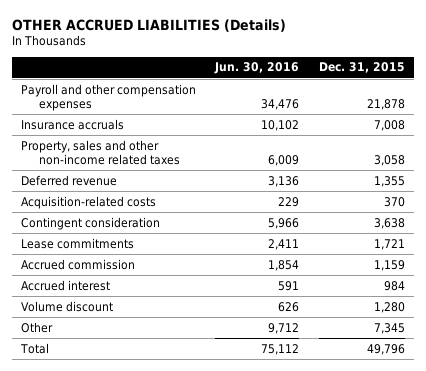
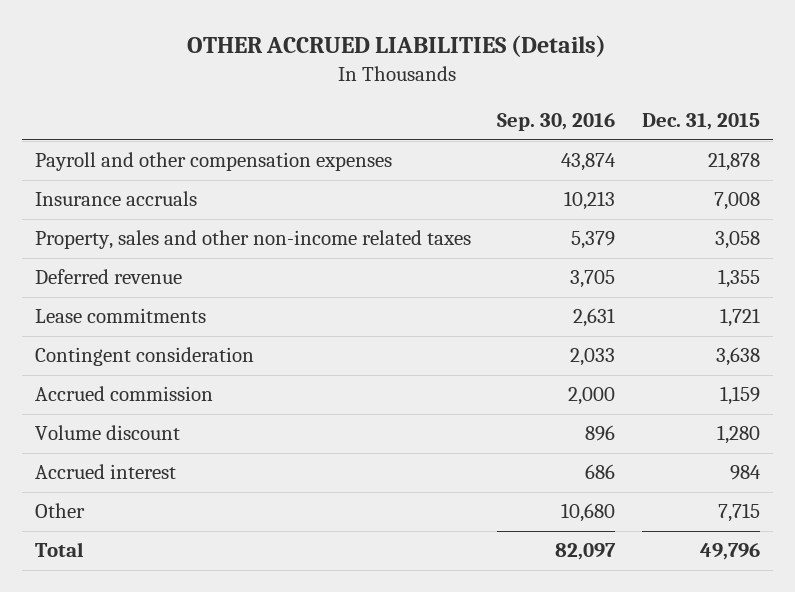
[214,62,300,75] Jun. 30, 2016 -> none
none -> [497,113,616,132] Sep. 30, 2016
[21,195,157,209] Acquisition-related costs -> none
[21,216,161,230] Contingent consideration -> [34,347,254,367] Contingent consideration
[21,279,111,291] Accrued interest -> [34,464,176,480] Accrued interest
[373,322,405,334] 7,345 -> [717,503,760,523] 7,715

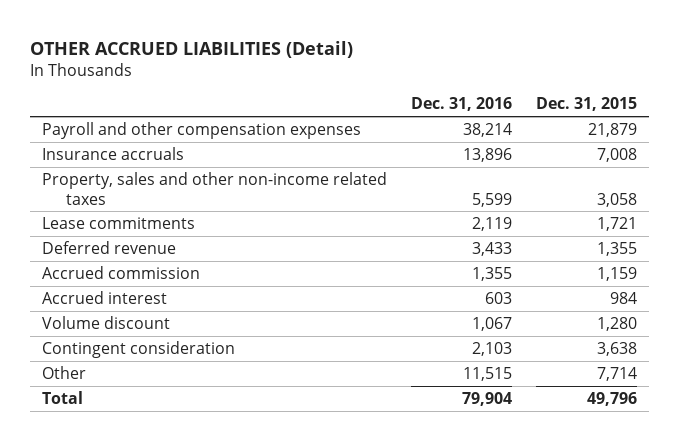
[187,35,607,58] OTHER ACCRUED LIABILITIES (Details) -> [30,40,354,58] OTHER ACCRUED LIABILITIES (Detail)
[497,113,616,132] Sep. 30, 2016 -> none
none -> [411,97,513,112] Dec. 31, 2016
[707,152,760,172] 21,878 -> [587,122,637,137] 21,879
[34,269,182,285] Deferred revenue -> [42,240,177,254] Deferred revenue
[34,425,180,441] Volume discount -> [42,315,171,329] Volume discount
[34,347,254,367] Contingent consideration -> [42,340,236,358] Contingent consideration
[717,503,760,523] 7,715 -> [596,366,637,381] 7,714

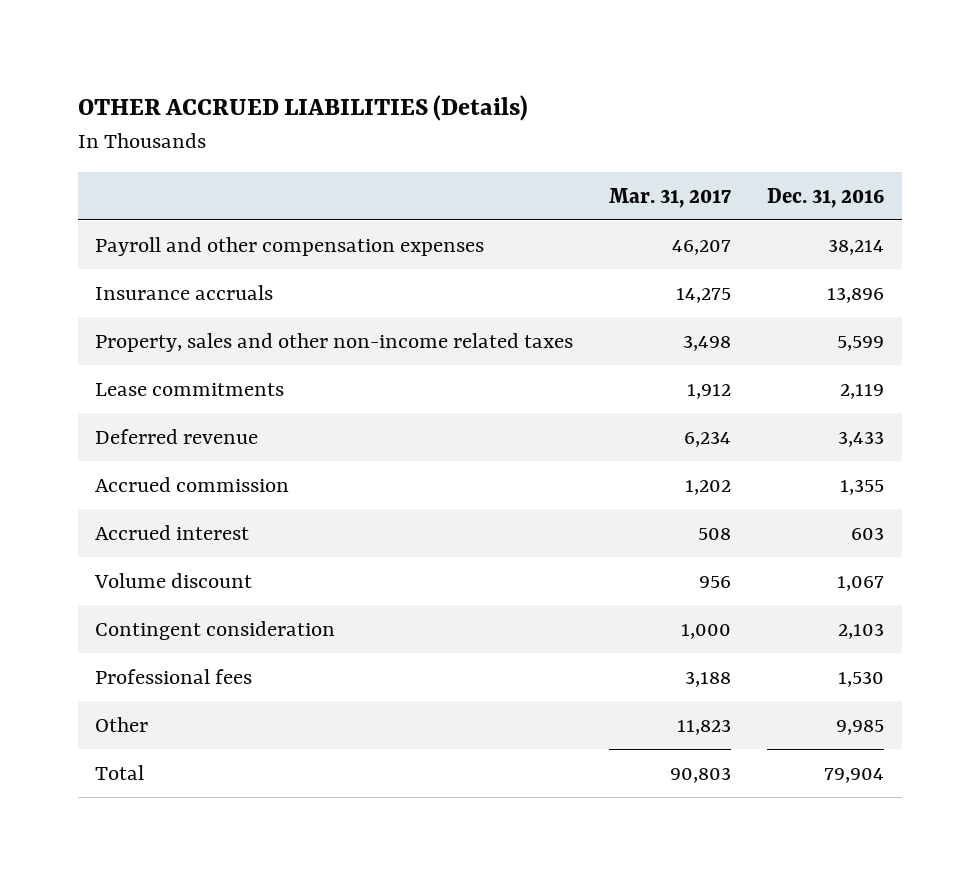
[30,40,354,58] OTHER ACCRUED LIABILITIES (Detail) -> [77,95,528,122] OTHER ACCRUED LIABILITIES (Details)
[535,97,637,112] Dec. 31, 2015 -> none
none -> [609,187,732,208] Mar. 31, 2017
none -> [95,668,253,684] Professional fees
[463,366,513,381] 11,515 -> [836,719,885,735] 9,985

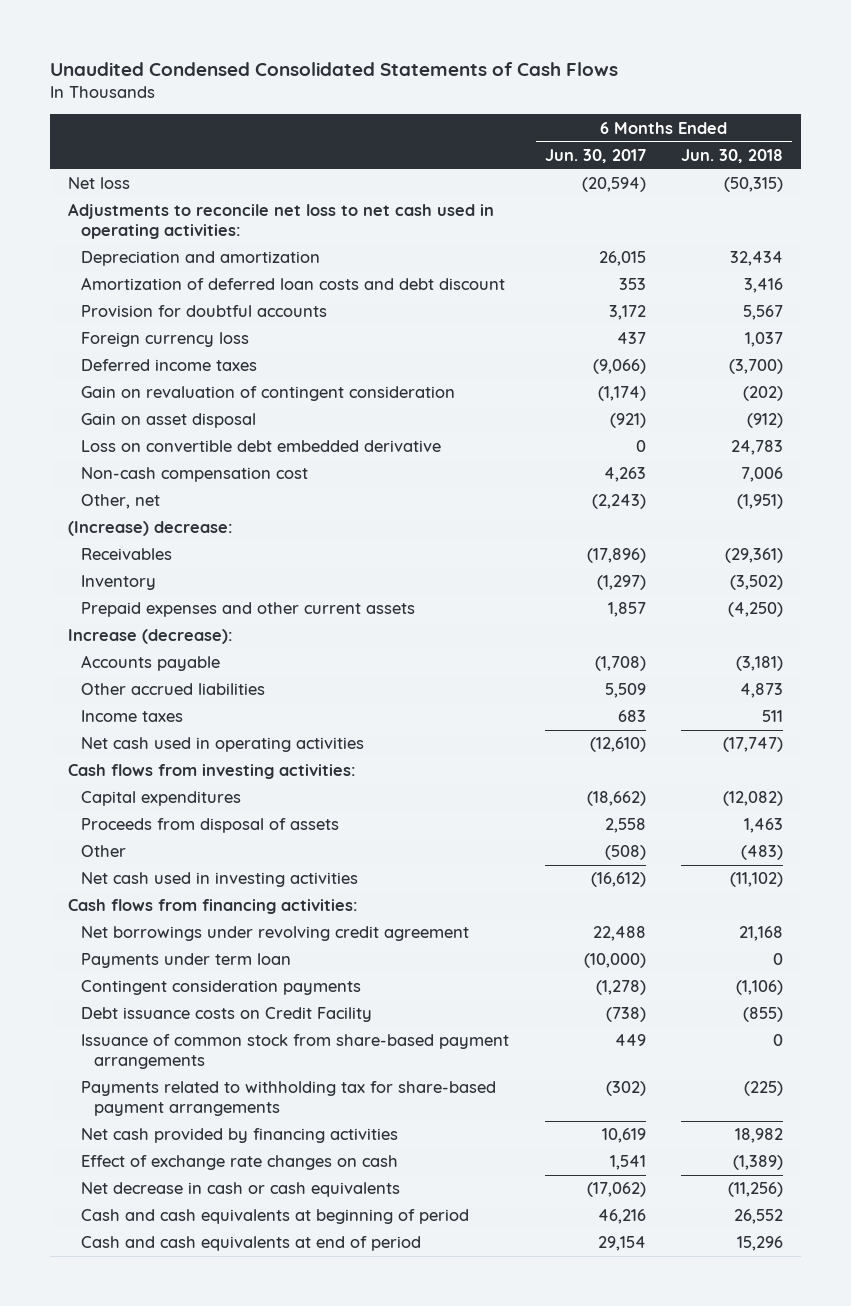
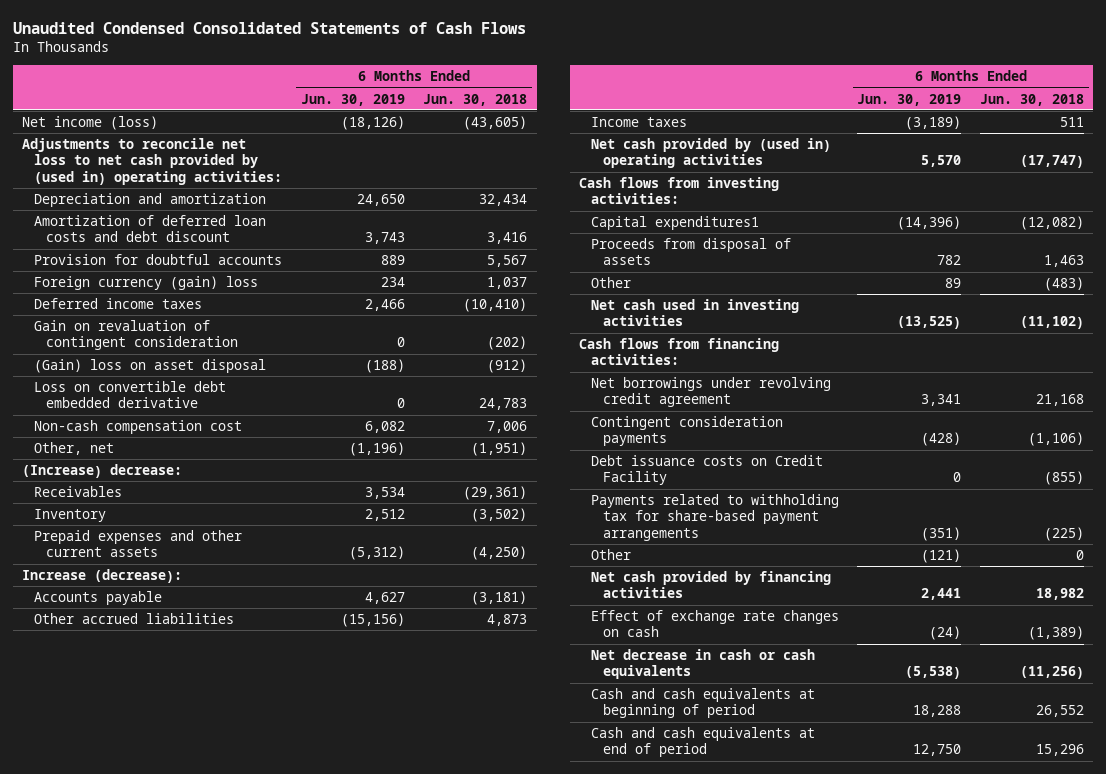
[544,148,646,163] Jun. 30, 2017 -> none
none -> [300,93,405,106] Jun. 30, 2019
[68,177,131,190] Net loss -> [22,115,159,130] Net income (loss)
[724,177,784,193] (50,315) -> [463,115,528,130] (43,605)
[68,203,495,239] Adjustments to reconcile net loss to net cash used in operating activities: -> [22,137,283,185] Adjustments to reconcile net loss to net cash provided by (used in) operating activities:
[81,332,250,348] Foreign currency loss -> [34,275,259,290] Foreign currency (gain) loss
[729,359,784,375] (3,700) -> [463,297,528,312] (10,410)
[81,413,257,429] Gain on asset disposal -> [34,358,267,373] (Gain) loss on asset disposal
[81,737,365,753] Net cash used in operating activities -> [590,137,831,169] Net cash provided by (used in) operating activities
[81,791,242,807] Capital expenditures -> [590,215,759,230] Capital expenditures1
[81,953,292,969] Payments under term loan -> none
[81,1034,510,1069] Issuance of common stock from share-based payment arrangements -> none
none -> [590,548,631,560] Other

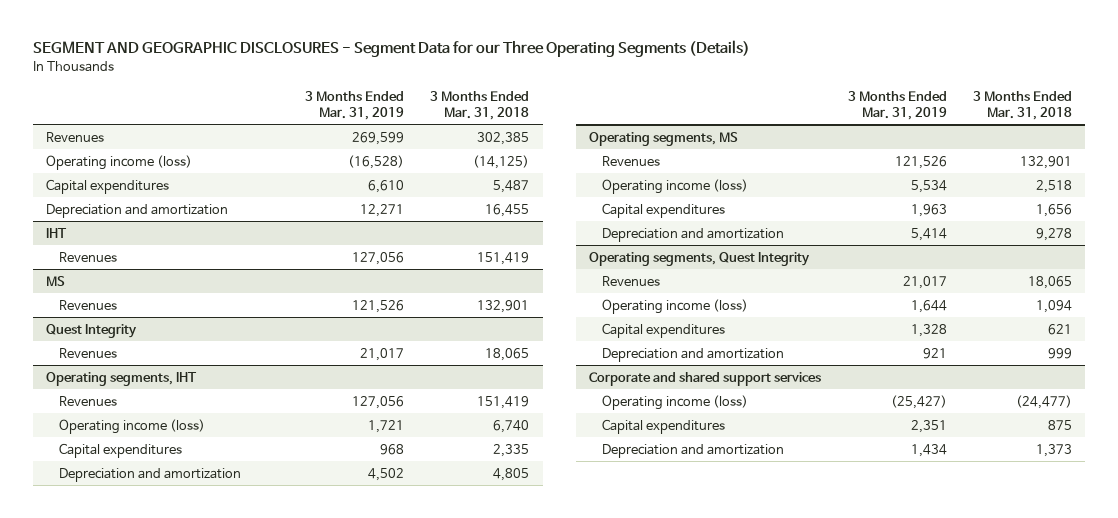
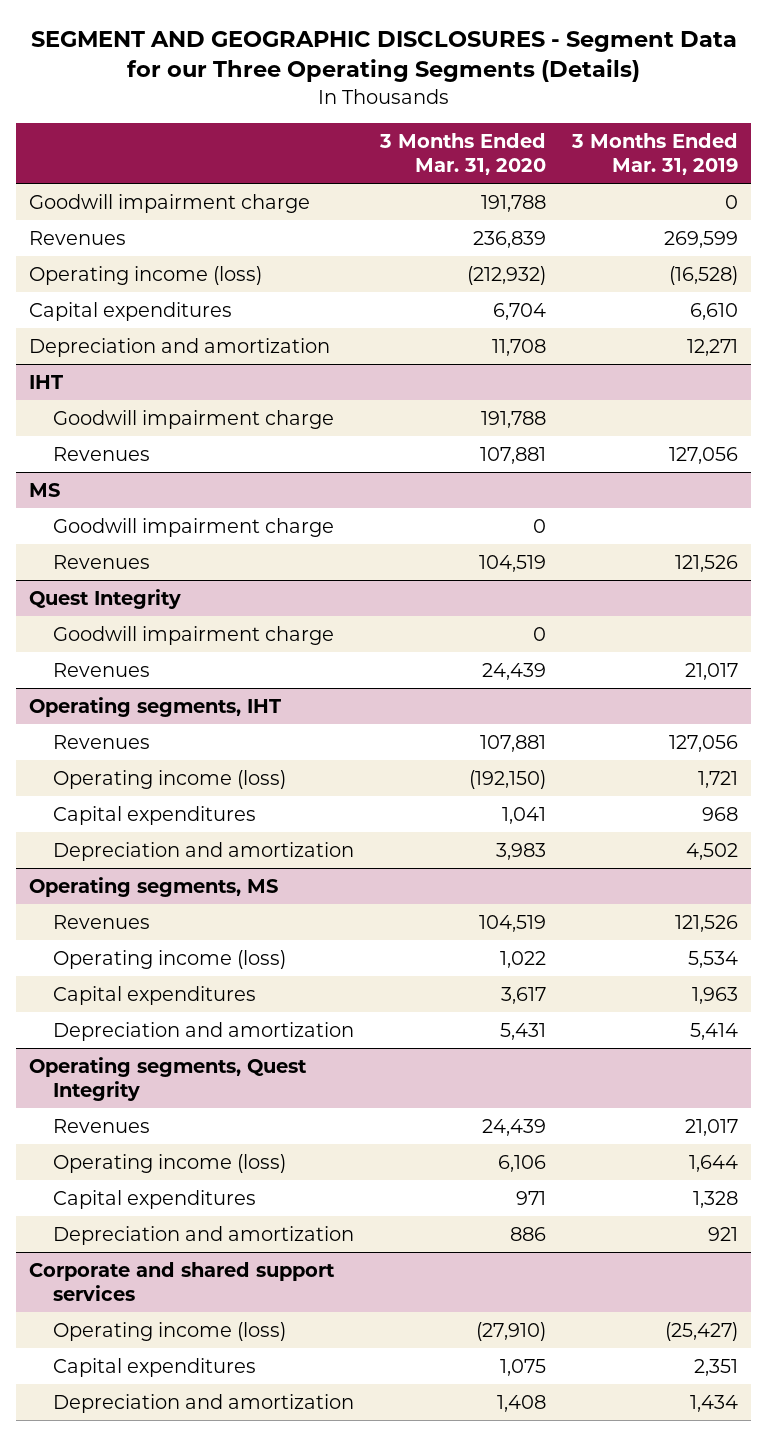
[430,90,530,121] 3 Months Ended Mar. 31, 2018 -> none
none -> [378,132,546,176] 3 Months Ended Mar. 31, 2020
none -> [29,193,311,213] Goodwill impairment charge
none -> [52,409,334,429] Goodwill impairment charge
none -> [52,517,334,537] Goodwill impairment charge
none -> [52,625,334,645] Goodwill impairment charge

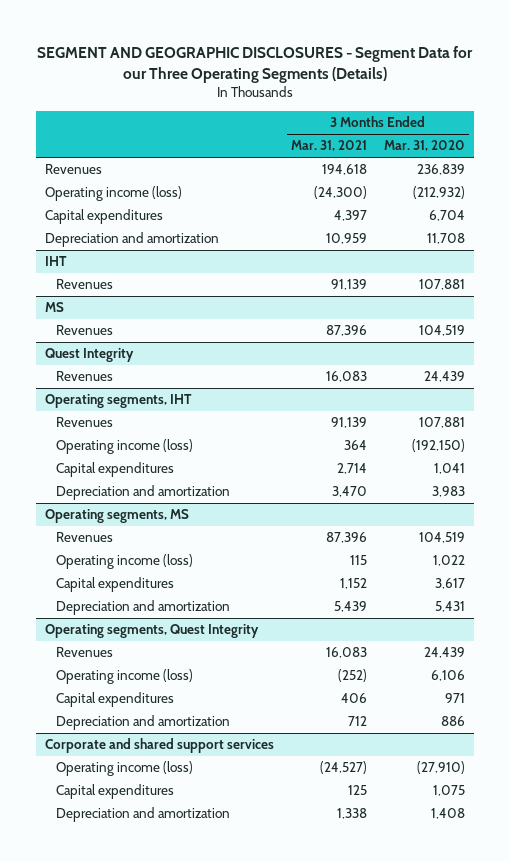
[570,132,738,176] 3 Months Ended Mar. 31, 2019 -> none
none -> [290,140,367,152] Mar. 31, 2021
[29,193,311,213] Goodwill impairment charge -> none
[52,409,334,429] Goodwill impairment charge -> none
[52,517,334,537] Goodwill impairment charge -> none
[52,625,334,645] Goodwill impairment charge -> none

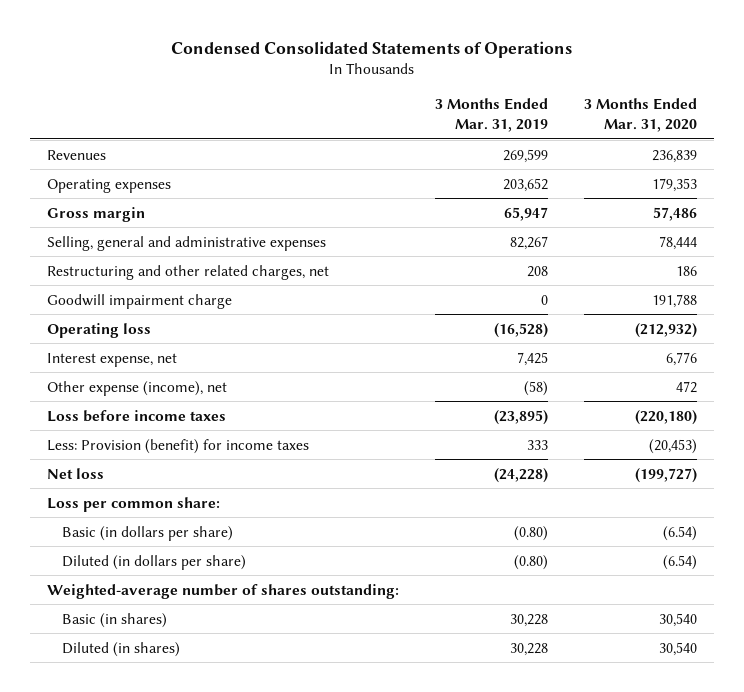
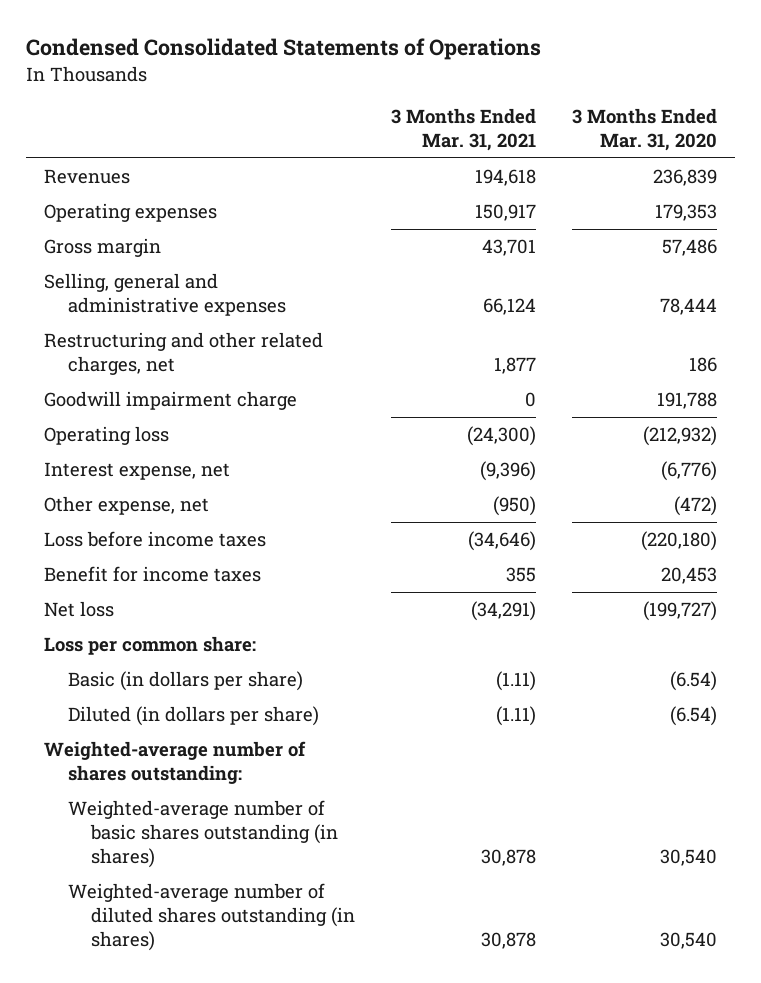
[434,98,548,132] 3 Months Ended Mar. 31, 2019 -> none
none -> [391,108,537,152] 3 Months Ended Mar. 31, 2021
[665,351,697,366] 6,776 -> [660,461,717,482] (6,776)
[47,380,228,396] Other expense (income), net -> [44,496,210,516] Other expense, net
[675,380,697,393] 472 -> [673,496,717,517] (472)
[47,438,310,454] Less: Provision (benefit) for income taxes -> [44,566,262,583] Benefit for income taxes
[648,438,697,454] (20,453) -> [660,567,717,585] 20,453
[62,612,168,628] Basic (in shares) -> [67,800,339,868] Weighted-average number of basic shares outstanding (in shares)
[62,641,181,657] Diluted (in shares) -> [67,883,356,951] Weighted-average number of diluted shares outstanding (in shares)

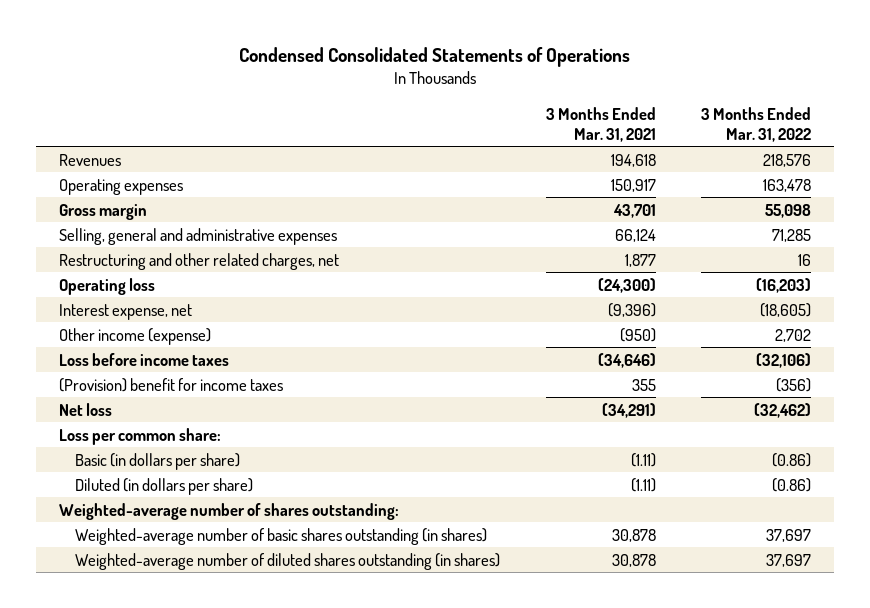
[571,108,717,152] 3 Months Ended Mar. 31, 2020 -> none
none -> [701,106,812,142] 3 Months Ended Mar. 31, 2022
[44,391,298,411] Goodwill impairment charge -> none
[44,496,210,516] Other expense, net -> [58,327,211,345] Other income (expense)
[44,566,262,583] Benefit for income taxes -> [58,377,283,392] (Provision) benefit for income taxes

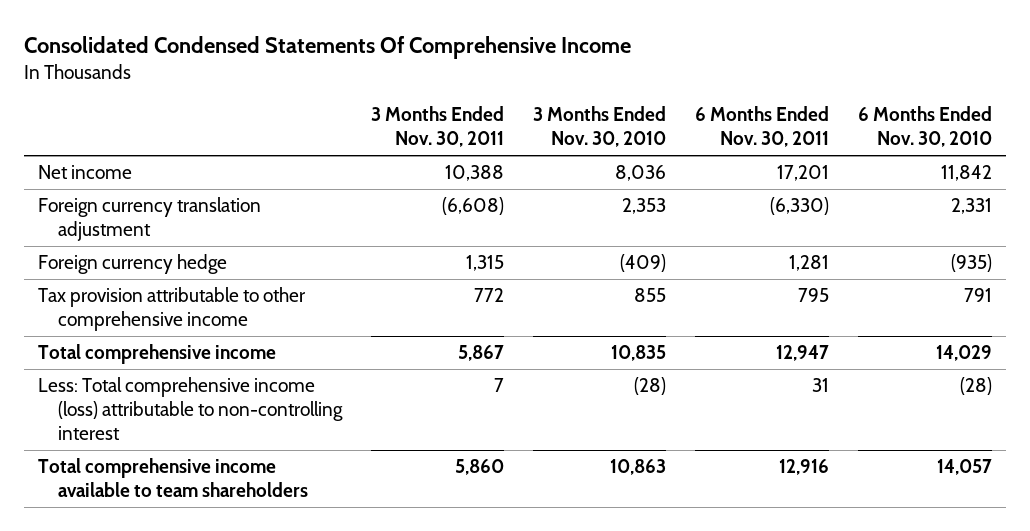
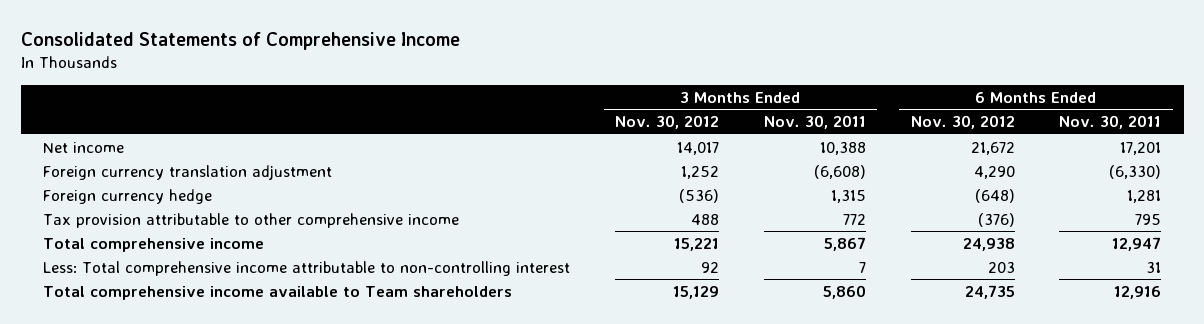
[24,36,632,60] Consolidated Condensed Statements Of Comprehensive Income -> [20,32,460,51] Consolidated Statements of Comprehensive Income
[532,106,666,148] 3 Months Ended Nov. 30, 2010 -> none
[857,106,992,148] 6 Months Ended Nov. 30, 2010 -> none
none -> [614,115,719,130] Nov. 30, 2012
none -> [910,115,1015,130] Nov. 30, 2012
[38,377,344,441] Less: Total comprehensive income (loss) attributable to non-controlling interest -> [43,260,571,276] Less: Total comprehensive income attributable to non-controlling interest
[38,458,309,498] Total comprehensive income available to team shareholders -> [43,285,513,300] Total comprehensive income available to Team shareholders

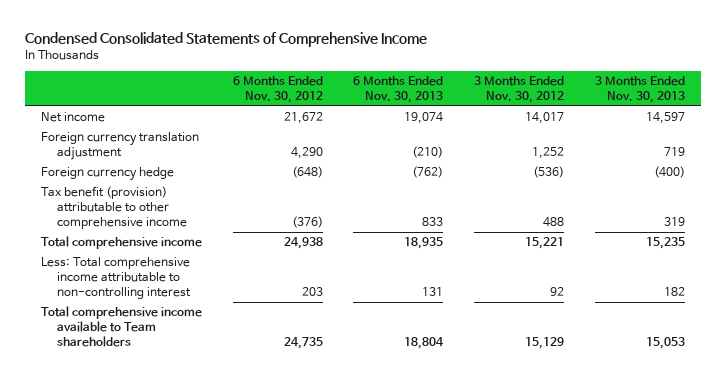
[20,32,460,51] Consolidated Statements of Comprehensive Income -> [25,32,428,48] Condensed Consolidated Statements of Comprehensive Income
[763,115,866,130] Nov. 30, 2011 -> none
[1059,115,1162,130] Nov. 30, 2011 -> none
none -> [353,75,444,103] 6 Months Ended Nov. 30, 2013
none -> [595,75,686,103] 3 Months Ended Nov. 30, 2013
[43,212,460,228] Tax provision attributable to other comprehensive income -> [40,186,187,230] Tax benefit (provision) attributable to other comprehensive income

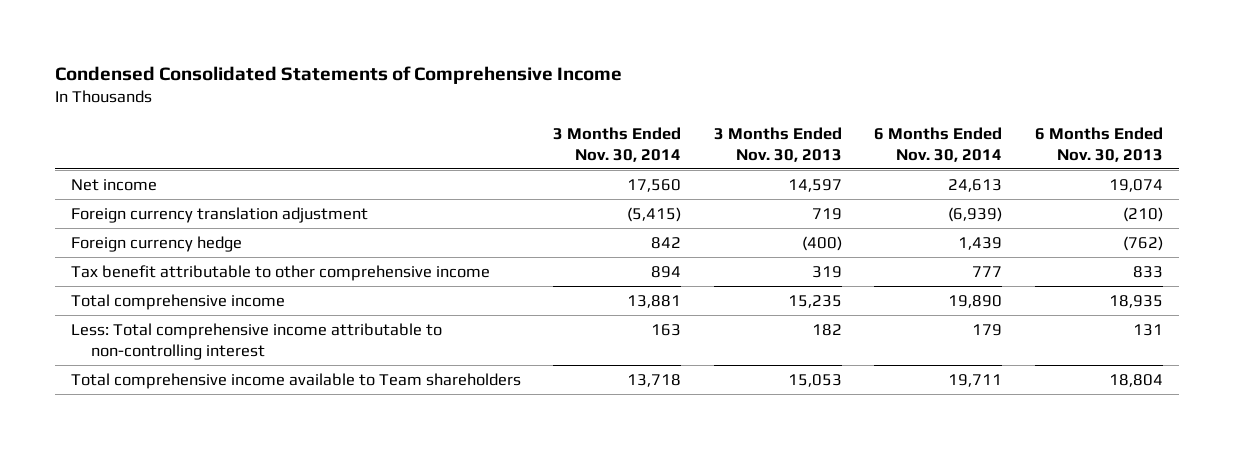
[232,75,323,103] 6 Months Ended Nov. 30, 2012 -> none
[474,75,565,103] 3 Months Ended Nov. 30, 2012 -> none
none -> [553,126,682,162] 3 Months Ended Nov. 30, 2014
none -> [874,126,1003,162] 6 Months Ended Nov. 30, 2014
[40,186,187,230] Tax benefit (provision) attributable to other comprehensive income -> [70,264,490,281] Tax benefit attributable to other comprehensive income

